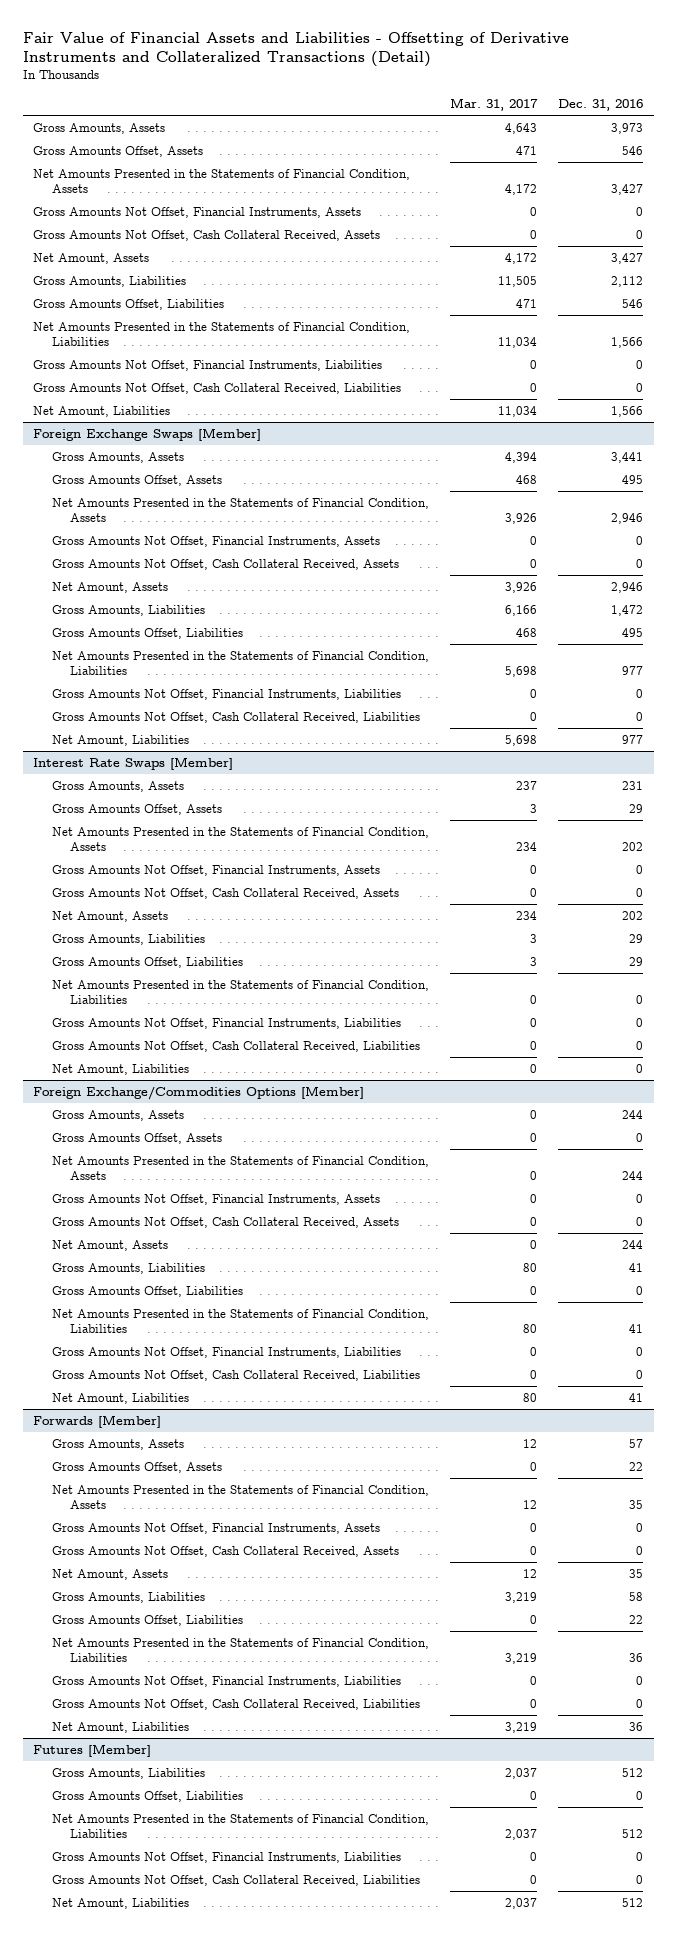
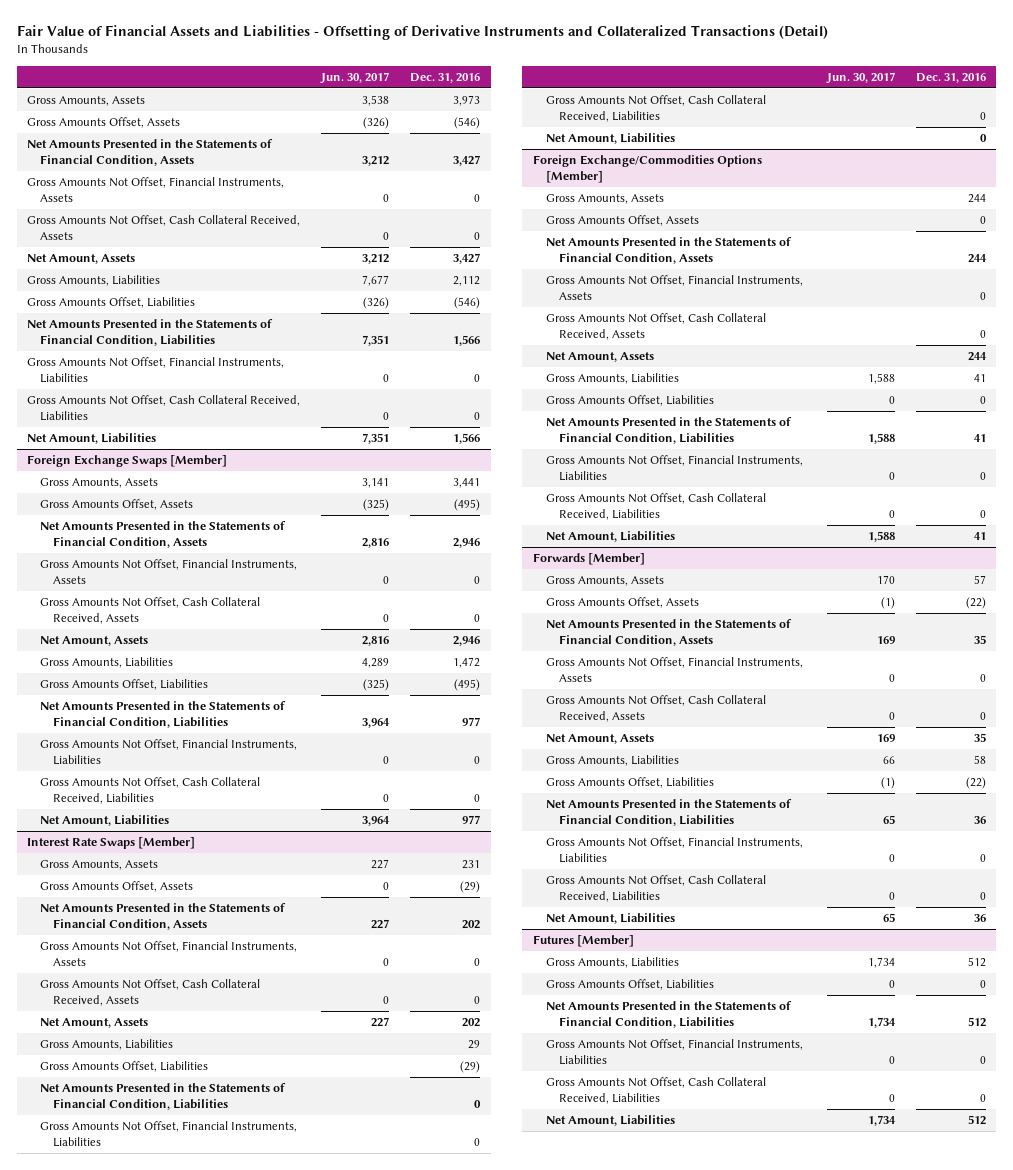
[449,98,538,112] Mar. 31, 2017 -> none
none -> [320,71,390,84] Jun. 30, 2017
[621,145,643,155] 546 -> [454,117,481,130] (546)
[621,298,643,308] 546 -> [454,297,481,310] (546)
[621,474,643,484] 495 -> [454,499,481,512] (495)
[621,627,643,637] 495 -> [454,679,481,692] (495)
[628,803,643,813] 29 -> [460,881,481,894] (29)
[628,956,643,966] 29 -> [460,1061,481,1074] (29)
[628,1461,643,1471] 22 -> [965,597,986,610] (22)
[628,1614,643,1624] 22 -> [965,777,986,790] (22)

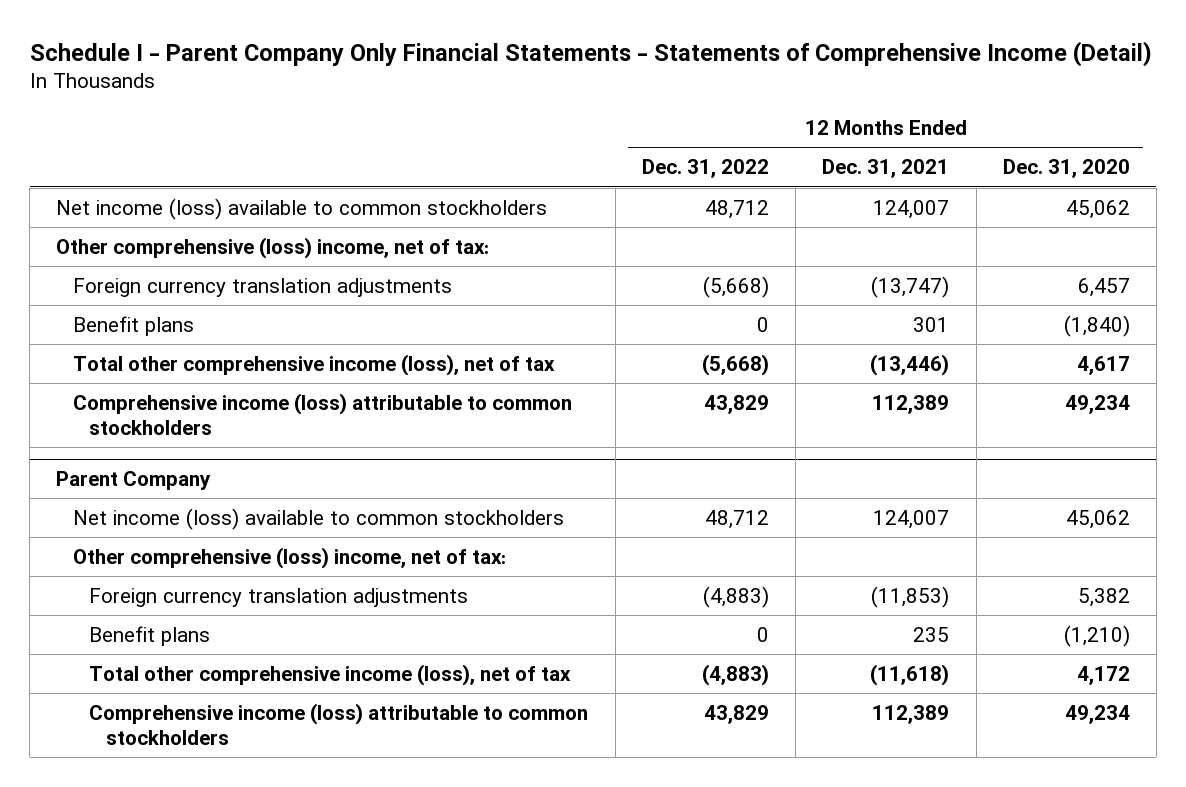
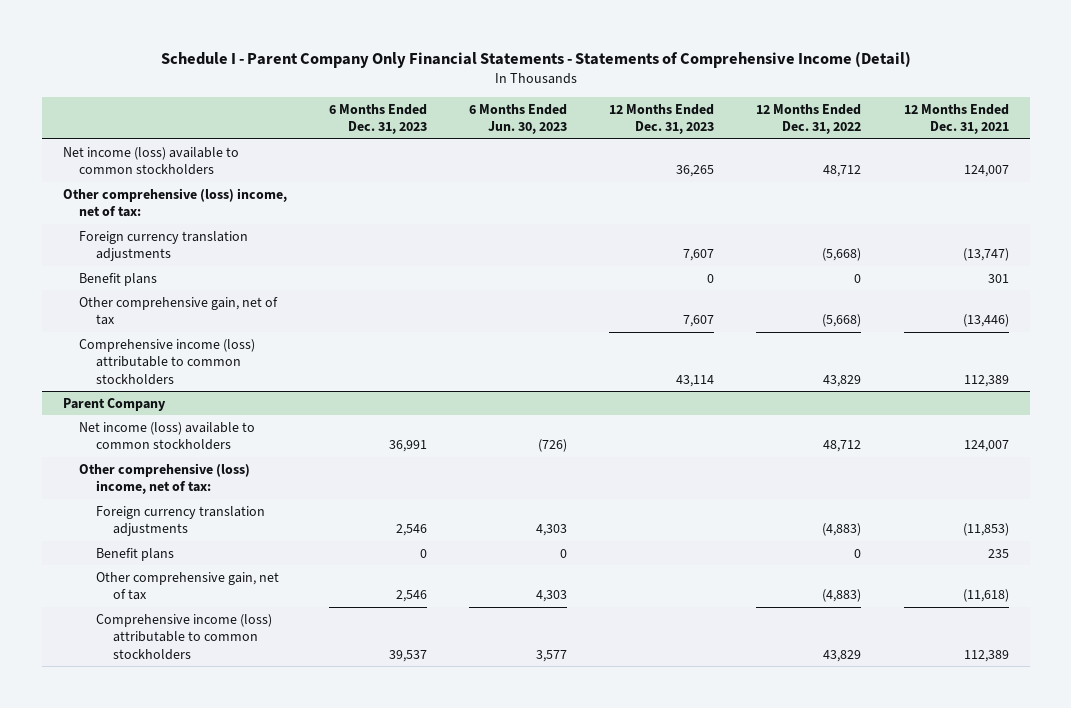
[1002,159,1130,179] Dec. 31, 2020 -> none
none -> [328,103,427,135] 6 Months Ended Dec. 31, 2023
none -> [469,103,568,135] 6 Months Ended Jun. 30, 2023
none -> [609,103,715,135] 12 Months Ended Dec. 31, 2023
[72,353,555,376] Total other comprehensive income (loss), net of tax -> [79,296,279,326] Other comprehensive gain, net of tax
[89,663,572,686] Total other comprehensive income (loss), net of tax -> [96,571,280,601] Other comprehensive gain, net of tax

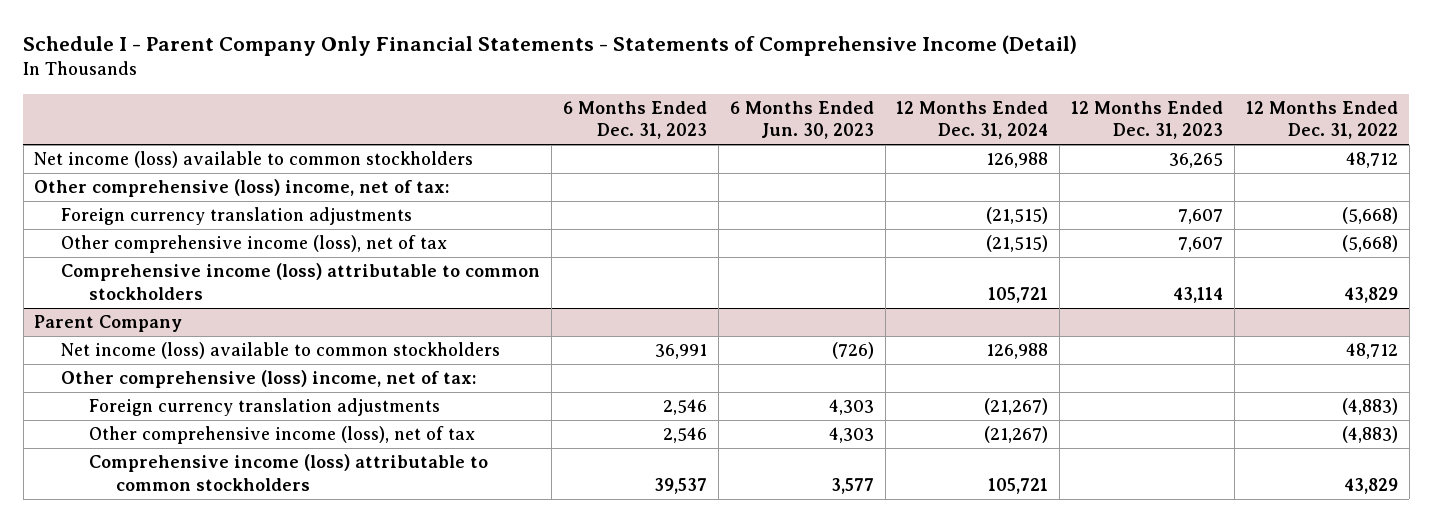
[903,103,1009,135] 12 Months Ended Dec. 31, 2021 -> none
none -> [896,100,1049,140] 12 Months Ended Dec. 31, 2024
[79,272,158,286] Benefit plans -> none
[79,296,279,326] Other comprehensive gain, net of tax -> [61,235,448,254] Other comprehensive income (loss), net of tax
[96,547,175,561] Benefit plans -> none
[96,571,280,601] Other comprehensive gain, net of tax -> [88,426,475,445] Other comprehensive income (loss), net of tax

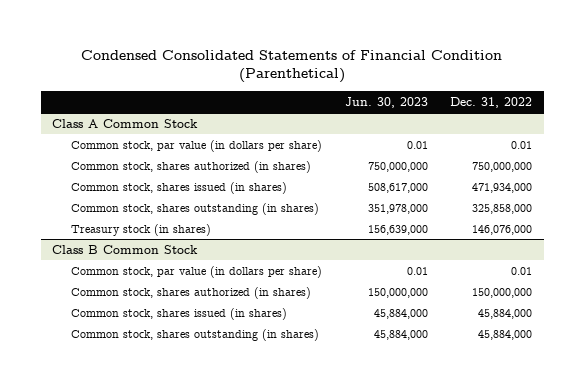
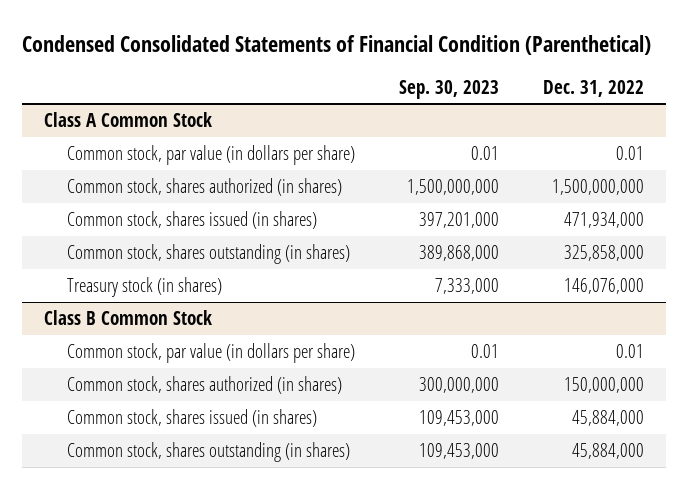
[344,96,428,108] Jun. 30, 2023 -> none
none -> [398,79,499,99] Sep. 30, 2023
[472,161,533,172] 750,000,000 -> [551,179,644,196] 1,500,000,000

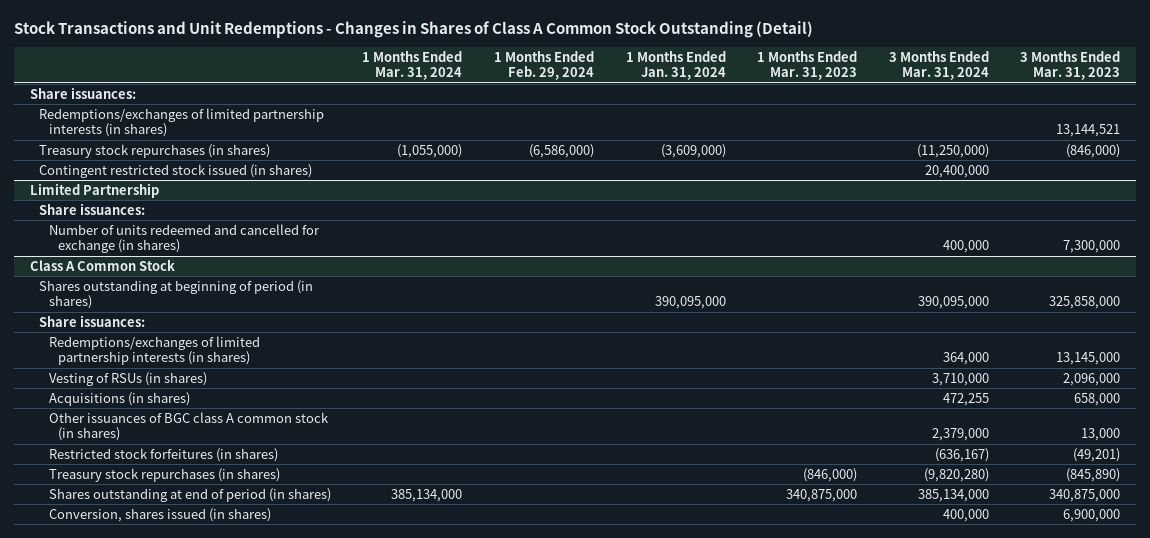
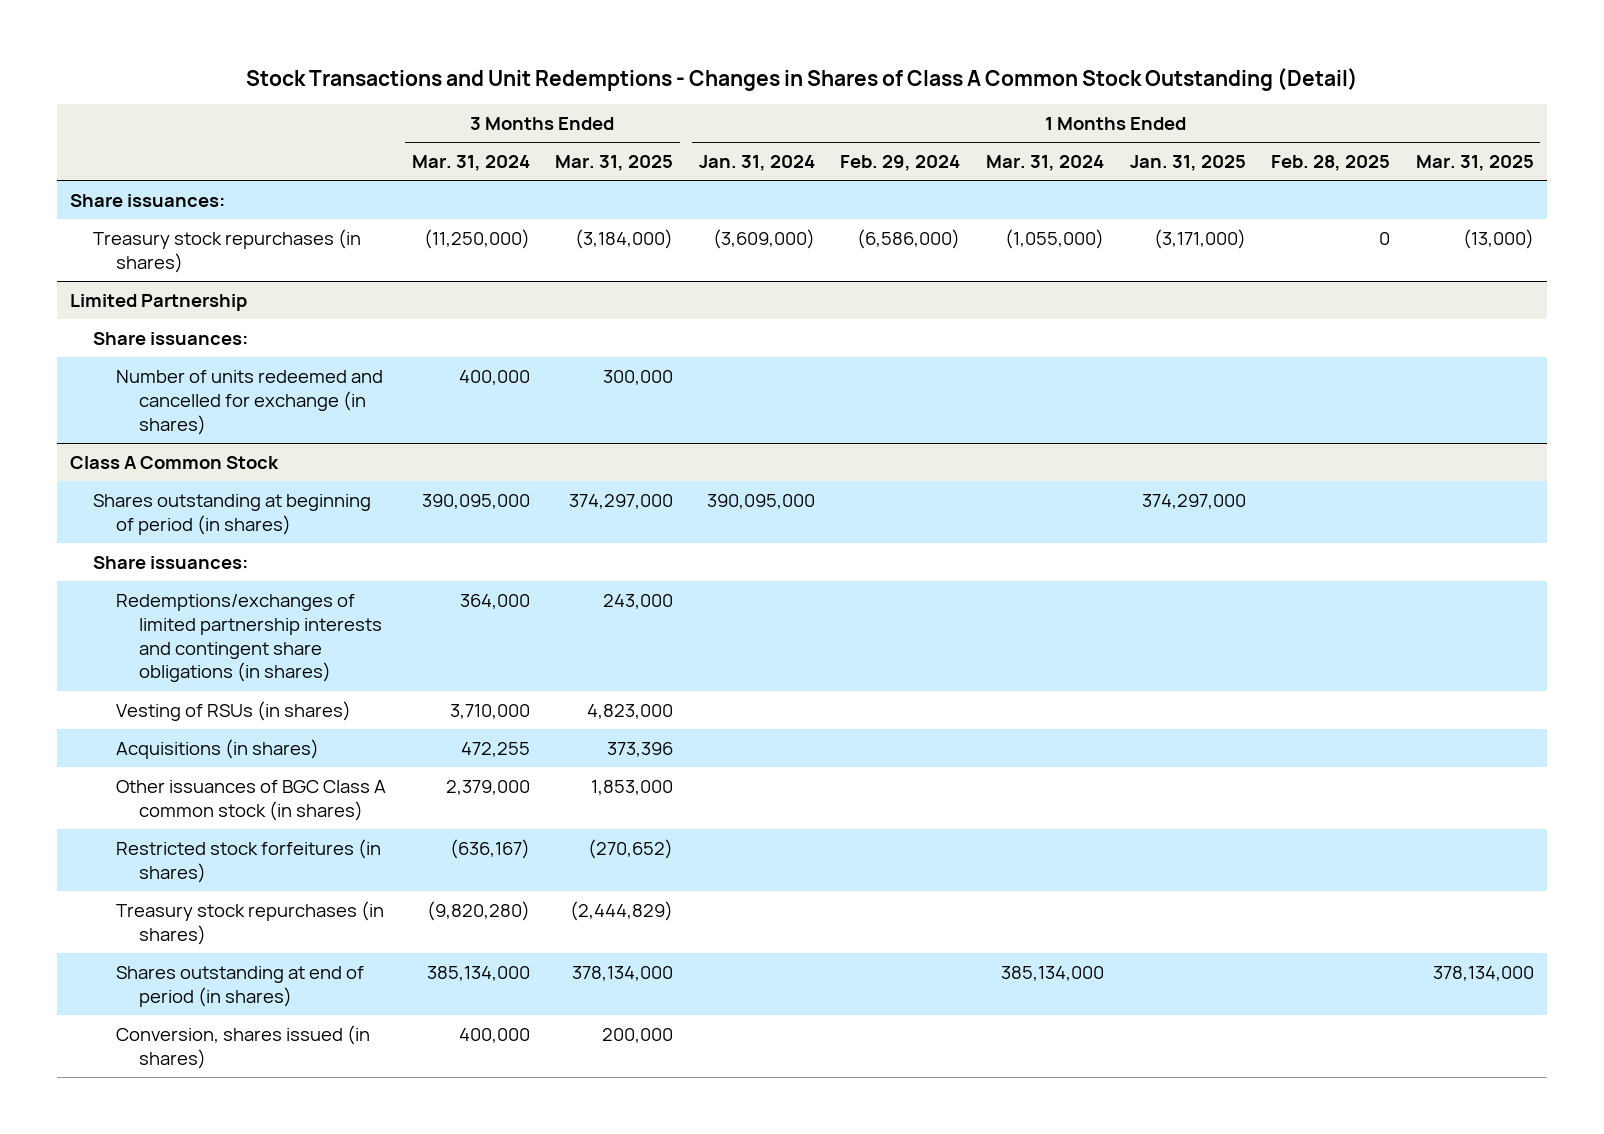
[757,51,858,81] 1 Months Ended Mar. 31, 2023 -> none
[1020,51,1121,81] 3 Months Ended Mar. 31, 2023 -> none
none -> [555,154,674,171] Mar. 31, 2025
none -> [1129,154,1246,171] Jan. 31, 2025
none -> [1271,154,1391,171] Feb. 28, 2025
none -> [1415,154,1534,171] Mar. 31, 2025
[39,107,325,138] Redemptions/exchanges of limited partnership interests (in shares) -> none
[39,163,313,178] Contingent restricted stock issued (in shares) -> none
[48,335,260,366] Redemptions/exchanges of limited partnership interests (in shares) -> [115,593,382,683] Redemptions/exchanges of limited partnership interests and contingent share obligations (in shares)
[48,411,329,442] Other issuances of BGC class A common stock (in shares) -> [115,779,386,821] Other issuances of BGC Class A common stock (in shares)

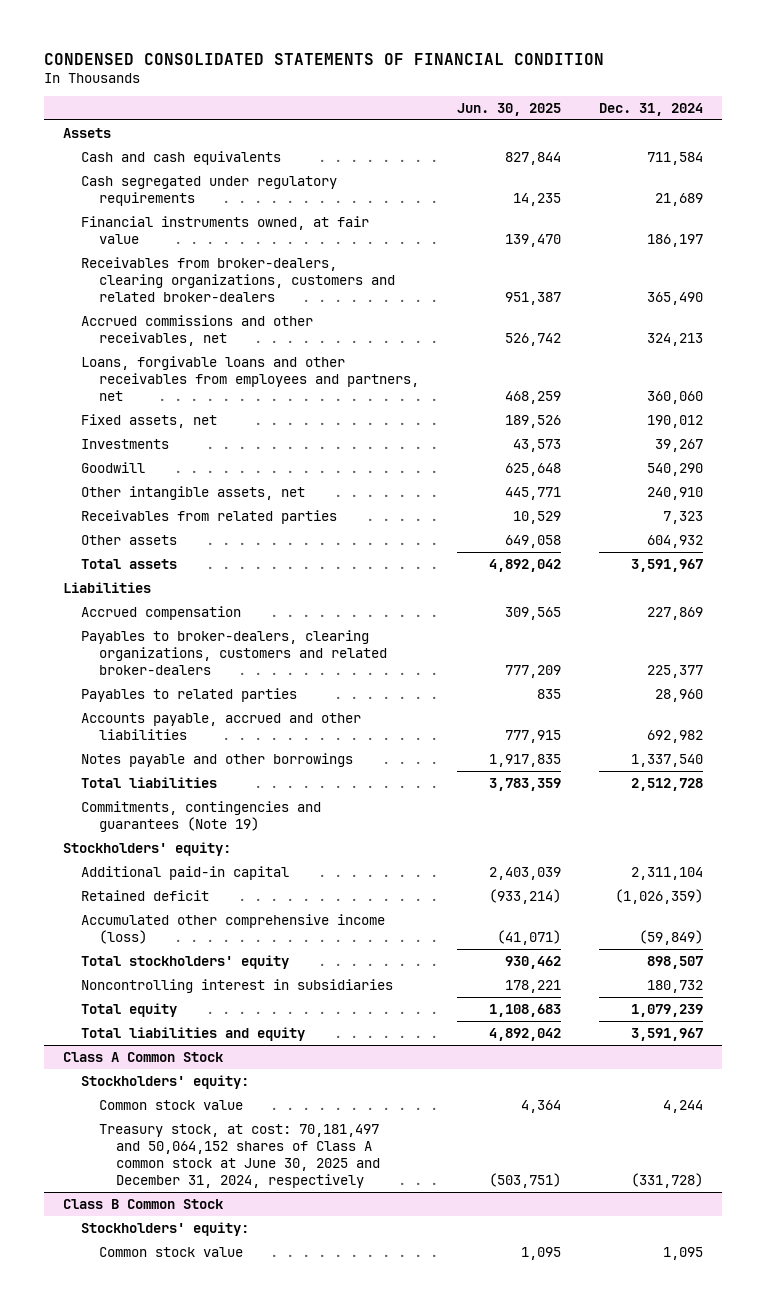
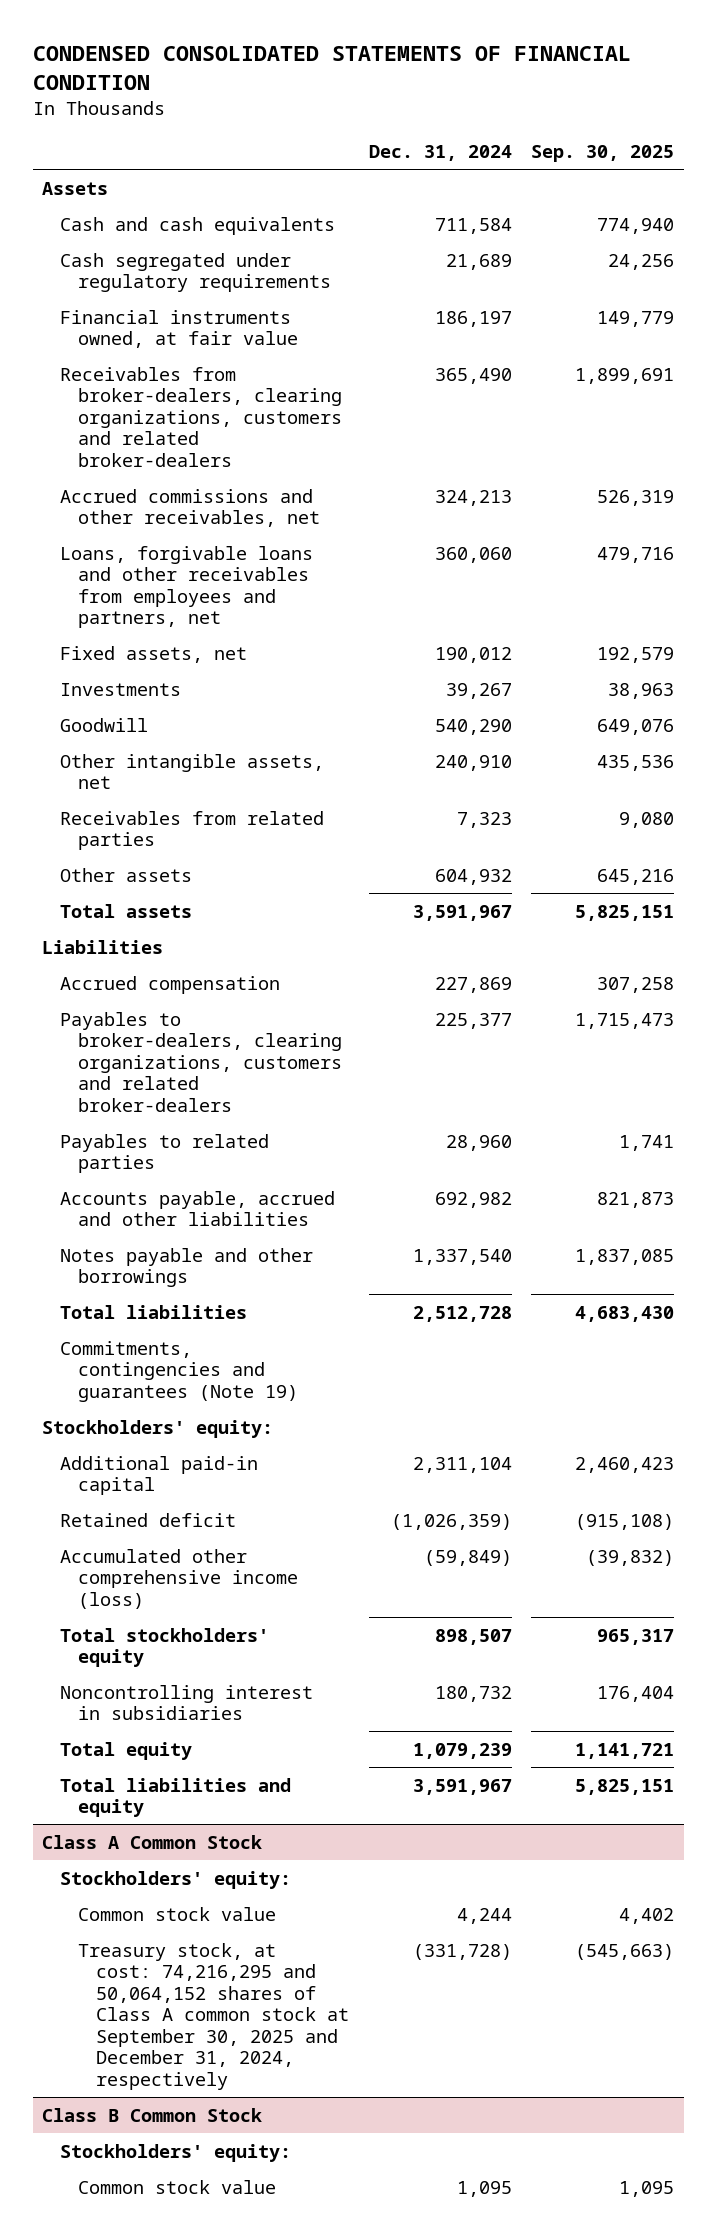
[456,102,561,116] Jun. 30, 2025 -> none
none -> [531,145,675,163] Sep. 30, 2025
[98,1123,381,1189] Treasury stock, at cost: 70,181,497 and 50,064,152 shares of Class A common stock at June 30, 2025 and December 31, 2024, respectively -> [78,1942,350,2091] Treasury stock, at cost: 74,216,295 and 50,064,152 shares of Class A common stock at September 30, 2025 and December 31, 2024, respectively

